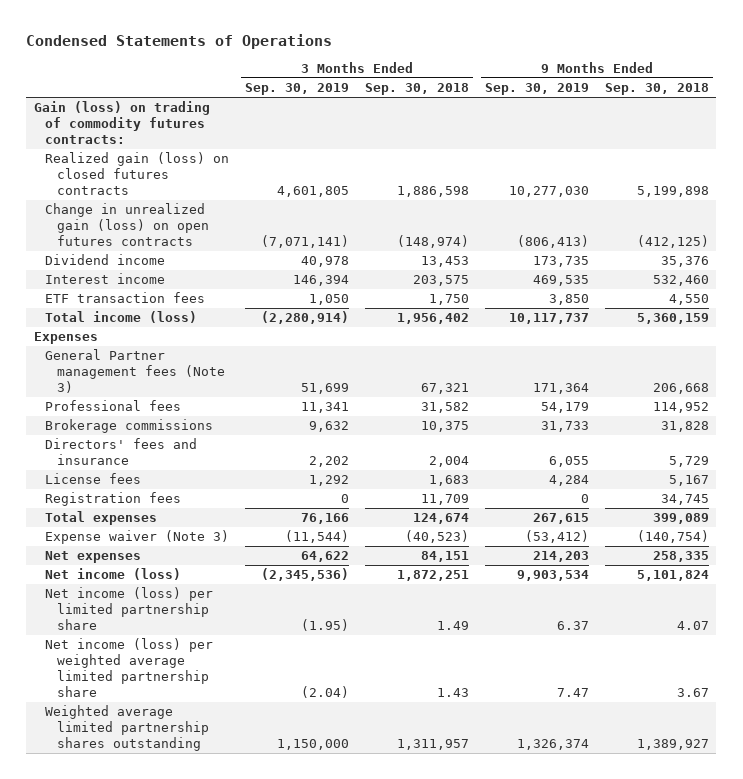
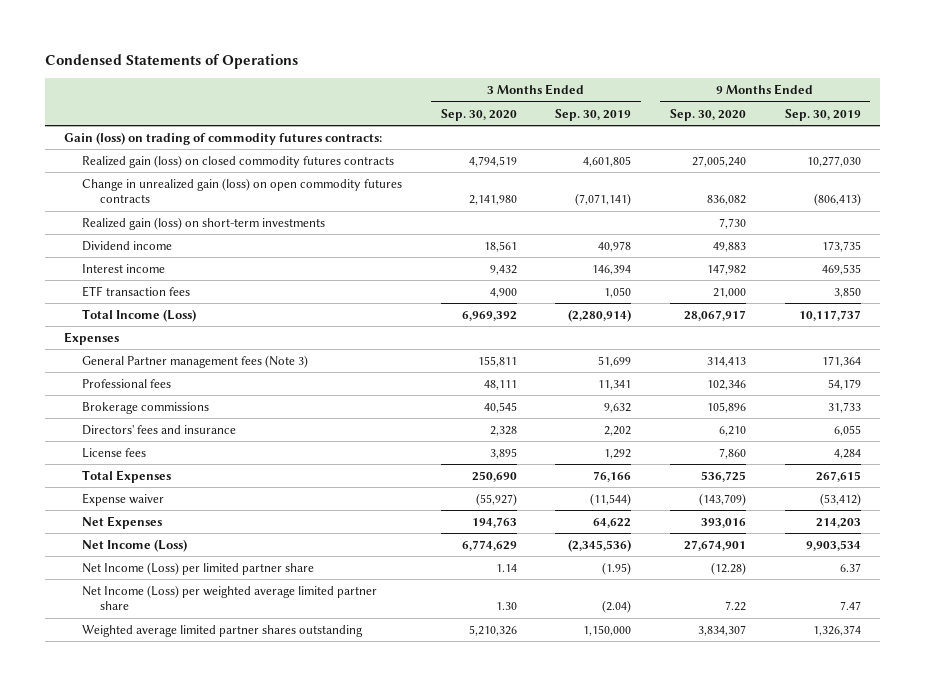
[364,83,469,96] Sep. 30, 2018 -> none
[604,83,709,96] Sep. 30, 2018 -> none
none -> [440,108,517,121] Sep. 30, 2020
none -> [670,108,747,121] Sep. 30, 2020
[45,152,230,196] Realized gain (loss) on closed futures contracts -> [82,154,395,168] Realized gain (loss) on closed commodity futures contracts
[45,203,209,247] Change in unrealized gain (loss) on open futures contracts -> [82,177,403,204] Change in unrealized gain (loss) on open commodity futures contracts
none -> [82,216,326,230] Realized gain (loss) on short-term investments
[45,311,198,324] Total income (loss) -> [82,308,197,322] Total Income (Loss)
[45,492,182,507] Registration fees -> none
[45,511,158,526] Total expenses -> [82,469,172,483] Total Expenses
[45,530,230,545] Expense waiver (Note 3) -> [82,492,165,506] Expense waiver
[45,551,142,564] Net expenses -> [82,515,163,529] Net Expenses
[45,568,182,581] Net income (loss) -> [82,538,188,552] Net Income (Loss)
[45,587,214,631] Net income (loss) per limited partnership share -> [82,561,315,575] Net Income (Loss) per limited partner share
[45,638,214,697] Net income (loss) per weighted average limited partnership share -> [82,584,378,611] Net Income (Loss) per weighted average limited partner share
[45,705,209,752] Weighted average limited partnership shares outstanding -> [82,624,364,637] Weighted average limited partner shares outstanding

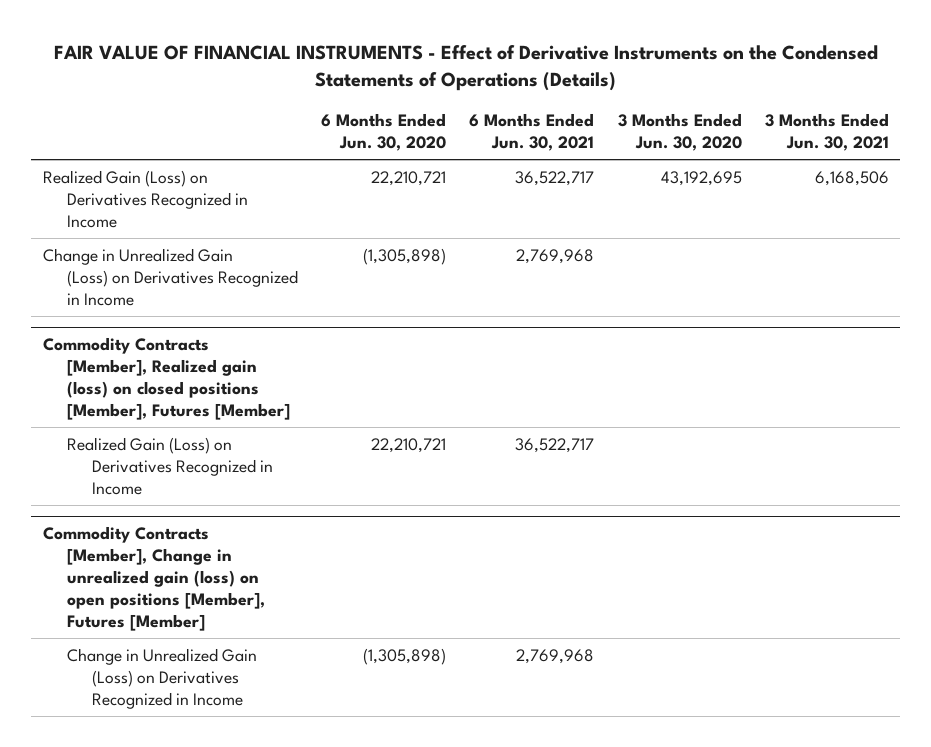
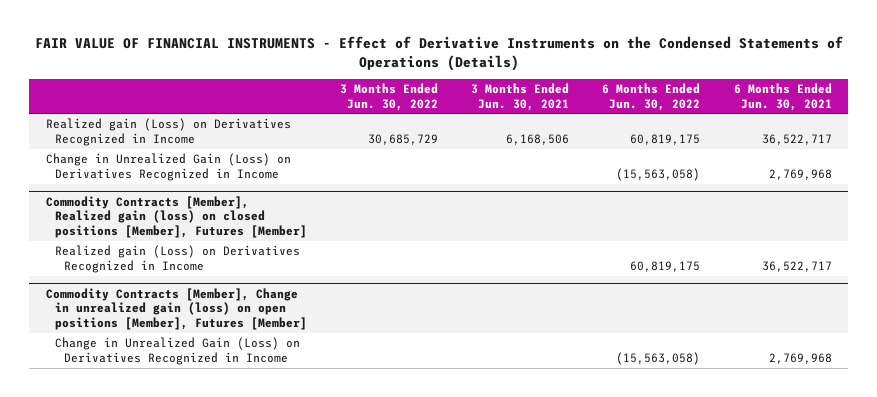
[321,113,447,152] 6 Months Ended Jun. 30, 2020 -> none
[617,113,742,152] 3 Months Ended Jun. 30, 2020 -> none
none -> [339,82,438,111] 3 Months Ended Jun. 30, 2022
none -> [602,82,701,111] 6 Months Ended Jun. 30, 2022
[42,169,249,228] Realized Gain (Loss) on Derivatives Recognized in Income -> [45,118,291,146] Realized gain (Loss) on Derivatives Recognized in Income
[67,436,273,495] Realized Gain (Loss) on Derivatives Recognized in Income -> [54,245,300,273] Realized gain (Loss) on Derivatives Recognized in Income

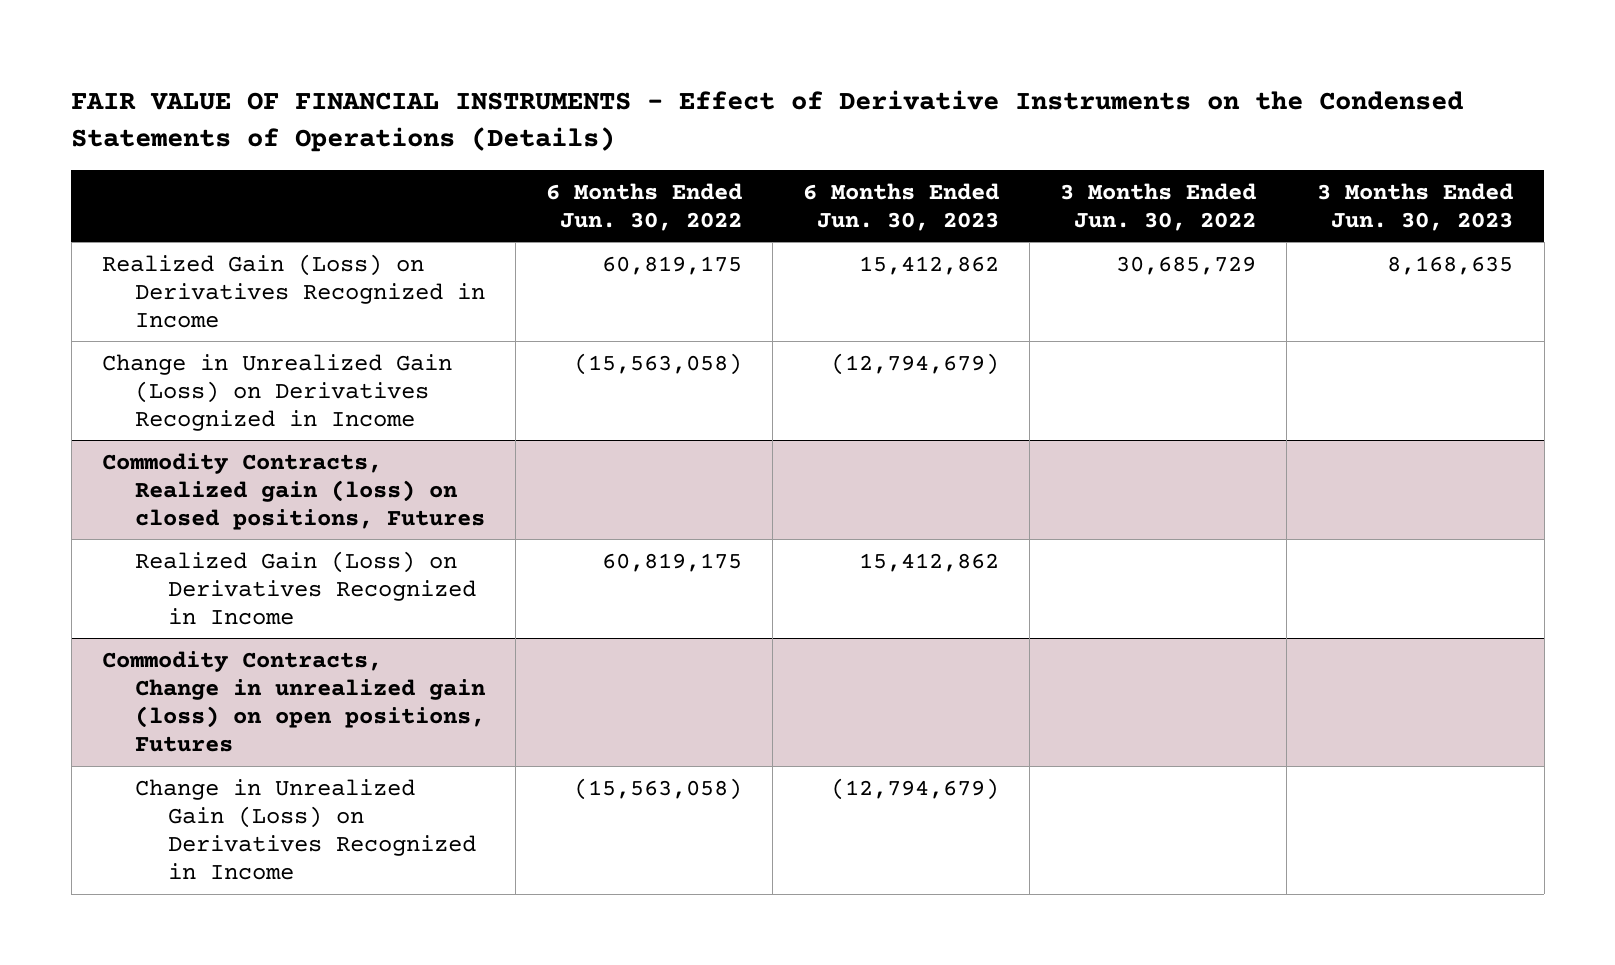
[471,82,570,111] 3 Months Ended Jun. 30, 2021 -> none
[733,82,832,111] 6 Months Ended Jun. 30, 2021 -> none
none -> [803,182,1000,231] 6 Months Ended Jun. 30, 2023
none -> [1317,182,1514,231] 3 Months Ended Jun. 30, 2023
[45,118,291,146] Realized gain (Loss) on Derivatives Recognized in Income -> [101,253,485,328] Realized Gain (Loss) on Derivatives Recognized in Income
[45,195,307,239] Commodity Contracts [Member], Realized gain (loss) on closed positions [Member], Futures [Member] -> [101,452,485,530] Commodity Contracts, Realized gain (loss) on closed positions, Futures
[54,245,300,273] Realized gain (Loss) on Derivatives Recognized in Income -> [134,550,477,625] Realized Gain (Loss) on Derivatives Recognized in Income
[45,287,307,331] Commodity Contracts [Member], Change in unrealized gain (loss) on open positions [Member], Futures [Member] -> [101,650,486,753] Commodity Contracts, Change in unrealized gain (loss) on open positions, Futures

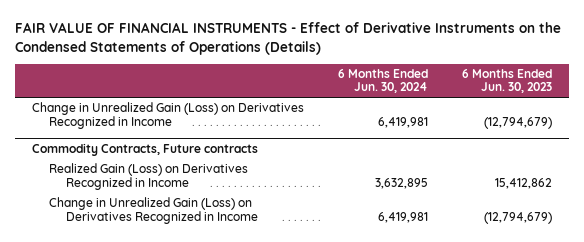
[546,182,743,231] 6 Months Ended Jun. 30, 2022 -> none
[1060,182,1257,231] 3 Months Ended Jun. 30, 2022 -> none
[1317,182,1514,231] 3 Months Ended Jun. 30, 2023 -> none
none -> [338,68,429,94] 6 Months Ended Jun. 30, 2024
[101,253,485,328] Realized Gain (Loss) on Derivatives Recognized in Income -> none
[101,452,485,530] Commodity Contracts, Realized gain (loss) on closed positions, Futures -> none
none -> [32,142,259,156] Commodity Contracts, Future contracts
[101,650,486,753] Commodity Contracts, Change in unrealized gain (loss) on open positions, Futures -> none

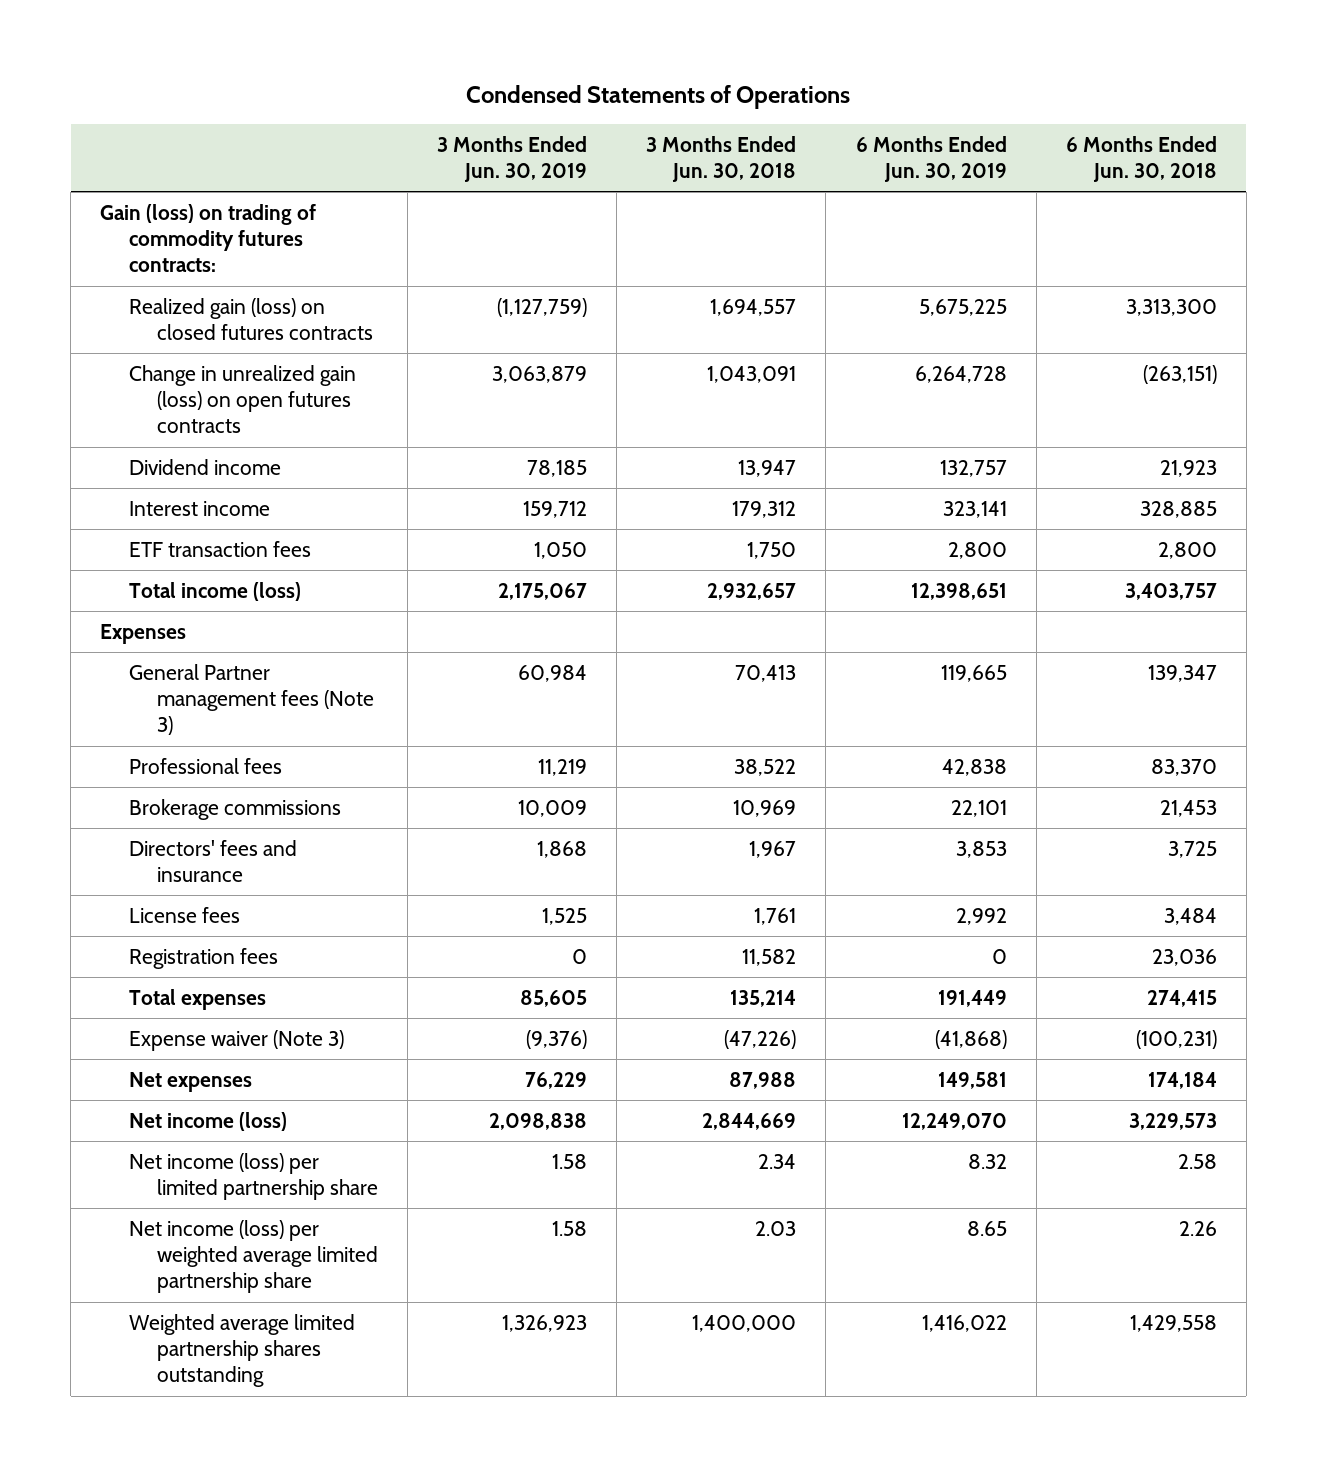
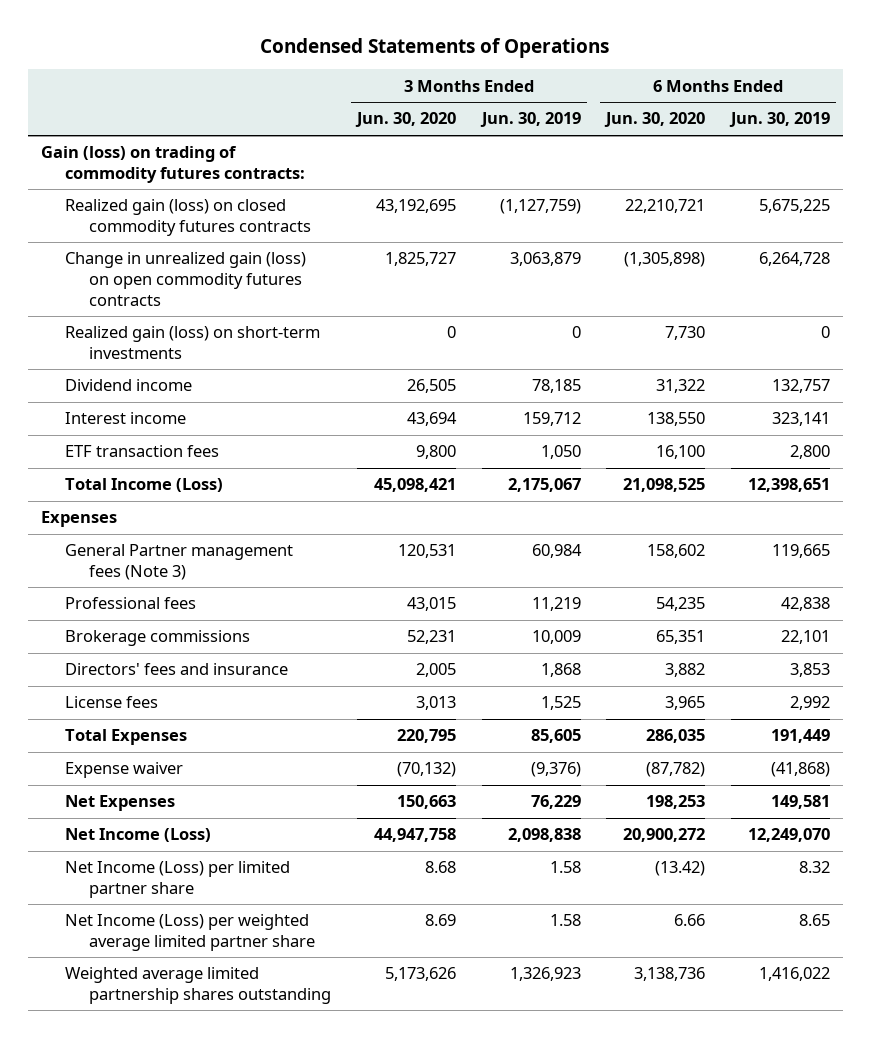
[646,136,797,183] 3 Months Ended Jun. 30, 2018 -> none
[1065,136,1217,183] 6 Months Ended Jun. 30, 2018 -> none
none -> [354,112,456,128] Jun. 30, 2020
none -> [604,112,706,128] Jun. 30, 2020
[128,297,374,341] Realized gain (loss) on closed futures contracts -> [64,199,312,236] Realized gain (loss) on closed commodity futures contracts
[128,364,356,434] Change in unrealized gain (loss) on open futures contracts -> [64,252,306,306] Change in unrealized gain (loss) on open commodity futures contracts
none -> [64,326,320,359] Realized gain (loss) on short-term investments
[128,581,301,601] Total income (loss) -> [64,478,223,493] Total Income (Loss)
[128,947,278,969] Registration fees -> none
[128,988,266,1010] Total expenses -> [64,729,187,746] Total Expenses
[128,1029,344,1051] Expense waiver (Note 3) -> [64,762,183,779] Expense waiver
[128,1071,252,1092] Net expenses -> [64,795,175,812] Net Expenses
[128,1111,287,1131] Net income (loss) -> [64,828,211,843] Net Income (Loss)
[128,1152,379,1201] Net income (loss) per limited partnership share -> [64,861,290,898] Net Income (Loss) per limited partner share
[128,1219,379,1294] Net income (loss) per weighted average limited partnership share -> [64,914,316,951] Net Income (Loss) per weighted average limited partner share

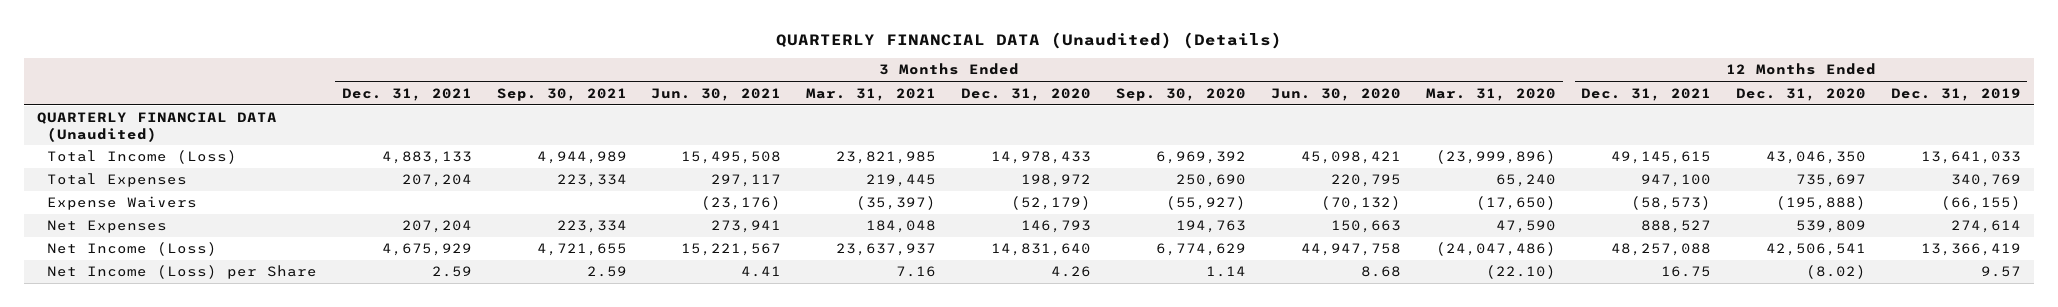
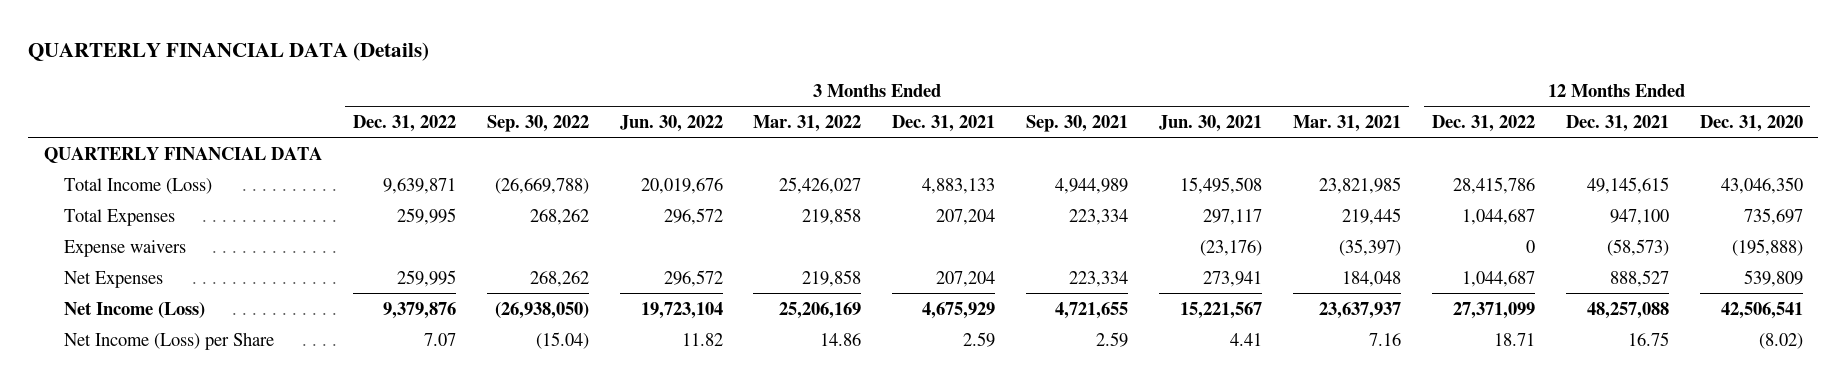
[776,31,1283,49] QUARTERLY FINANCIAL DATA (Unaudited) (Details) -> [28,41,430,61] QUARTERLY FINANCIAL DATA (Details)
[961,87,1092,101] Dec. 31, 2020 -> none
[1116,87,1247,101] Sep. 30, 2020 -> none
[1271,87,1402,101] Jun. 30, 2020 -> none
[1426,87,1557,101] Mar. 31, 2020 -> none
[1891,87,2022,101] Dec. 31, 2019 -> none
none -> [352,114,456,132] Dec. 31, 2022
none -> [486,114,589,132] Sep. 30, 2022
none -> [619,114,723,132] Jun. 30, 2022
none -> [753,114,862,132] Mar. 31, 2022
none -> [1431,114,1535,132] Dec. 31, 2022
[36,112,277,142] QUARTERLY FINANCIAL DATA (Unaudited) -> [43,146,322,163] QUARTERLY FINANCIAL DATA
[46,196,197,211] Expense Waivers -> [64,239,187,257] Expense waivers

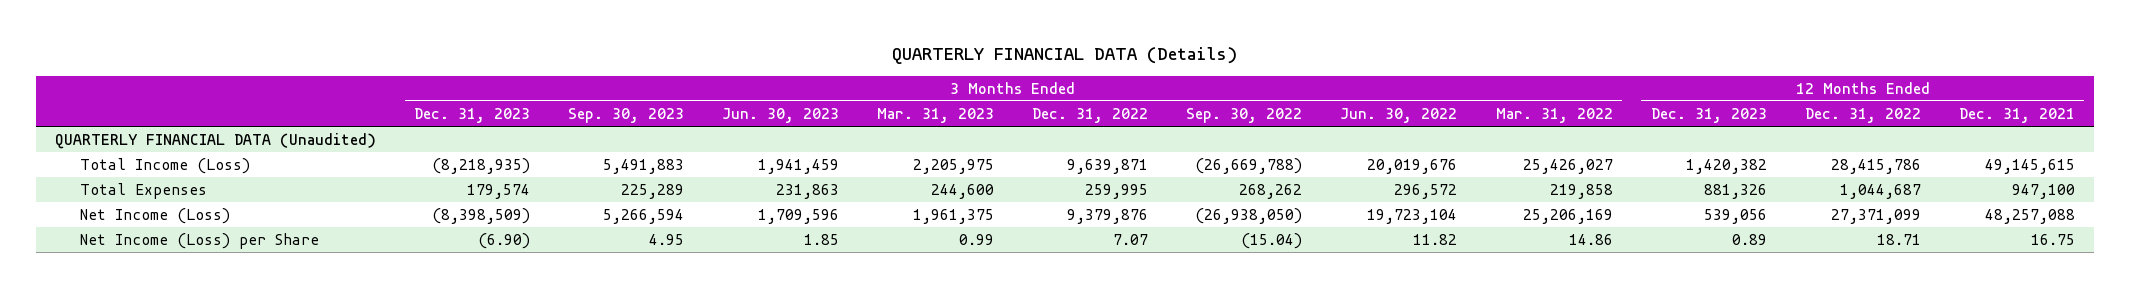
[892,114,996,132] Dec. 31, 2021 -> none
[1026,114,1129,132] Sep. 30, 2021 -> none
[1159,114,1263,132] Jun. 30, 2021 -> none
[1293,114,1402,132] Mar. 31, 2021 -> none
[1699,114,1803,132] Dec. 31, 2020 -> none
none -> [414,107,531,123] Dec. 31, 2023
none -> [568,107,685,123] Sep. 30, 2023
none -> [722,107,840,123] Jun. 30, 2023
none -> [877,107,995,123] Mar. 31, 2023
none -> [1650,107,1767,123] Dec. 31, 2023
[43,146,322,163] QUARTERLY FINANCIAL DATA -> [55,132,377,149] QUARTERLY FINANCIAL DATA (Unaudited)
[64,239,187,257] Expense waivers -> none
[64,270,164,288] Net Expenses -> none

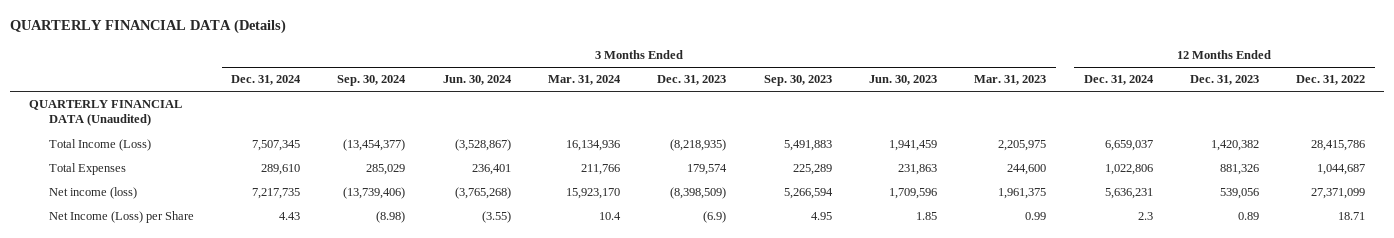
[1032,107,1149,123] Dec. 31, 2022 -> none
[1186,107,1303,123] Sep. 30, 2022 -> none
[1340,107,1458,123] Jun. 30, 2022 -> none
[1495,107,1613,123] Mar. 31, 2022 -> none
[1958,107,2075,123] Dec. 31, 2021 -> none
none -> [231,75,302,86] Dec. 31, 2024
none -> [337,75,407,87] Sep. 30, 2024
none -> [442,75,512,86] Jun. 30, 2024
none -> [548,75,622,86] Mar. 31, 2024
none -> [1083,75,1154,86] Dec. 31, 2024
[79,207,230,224] Net Income (Loss) -> [48,187,137,200] Net income (loss)
[478,232,531,249] (6.90) -> [703,211,727,224] (6.9)

